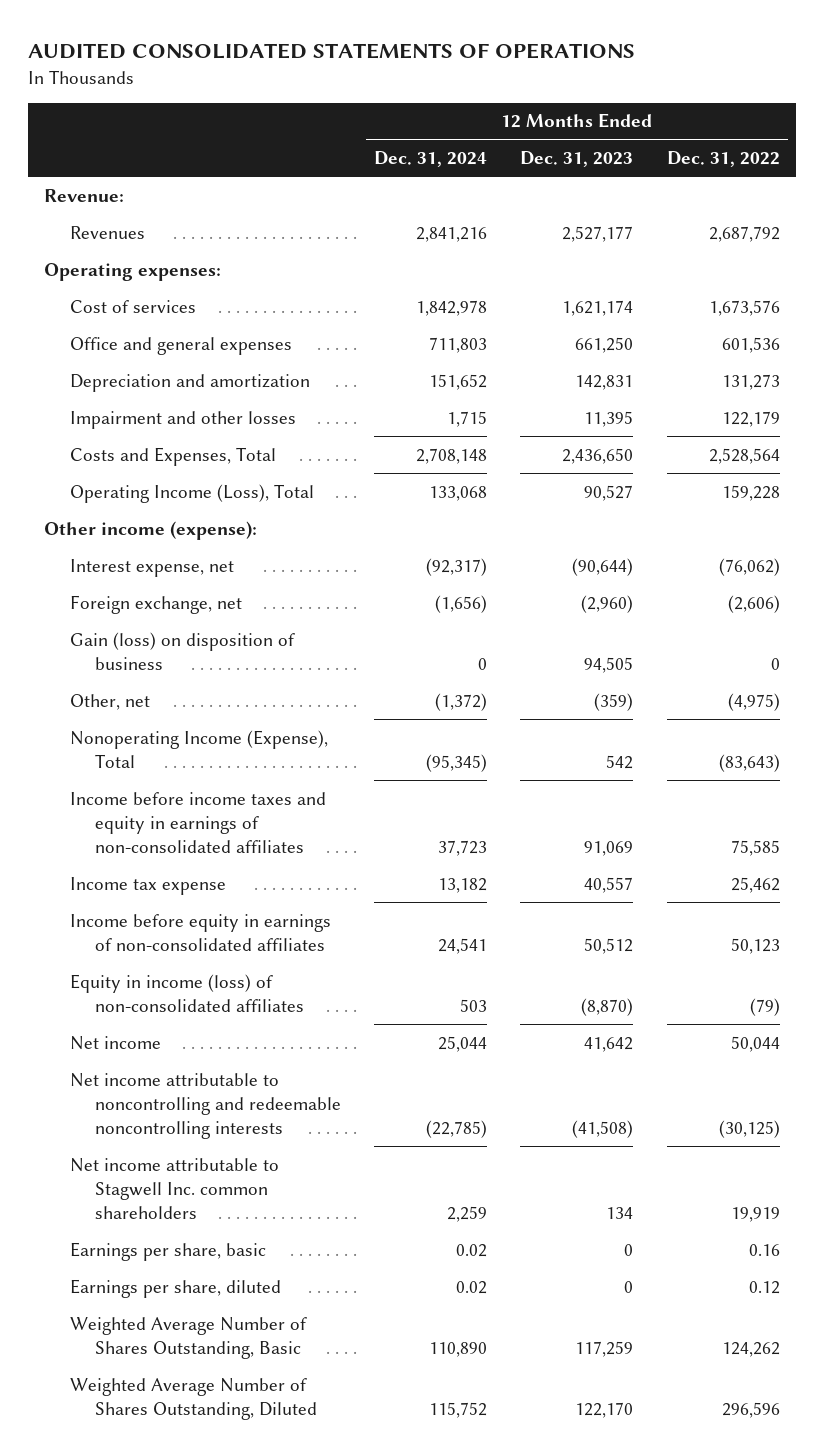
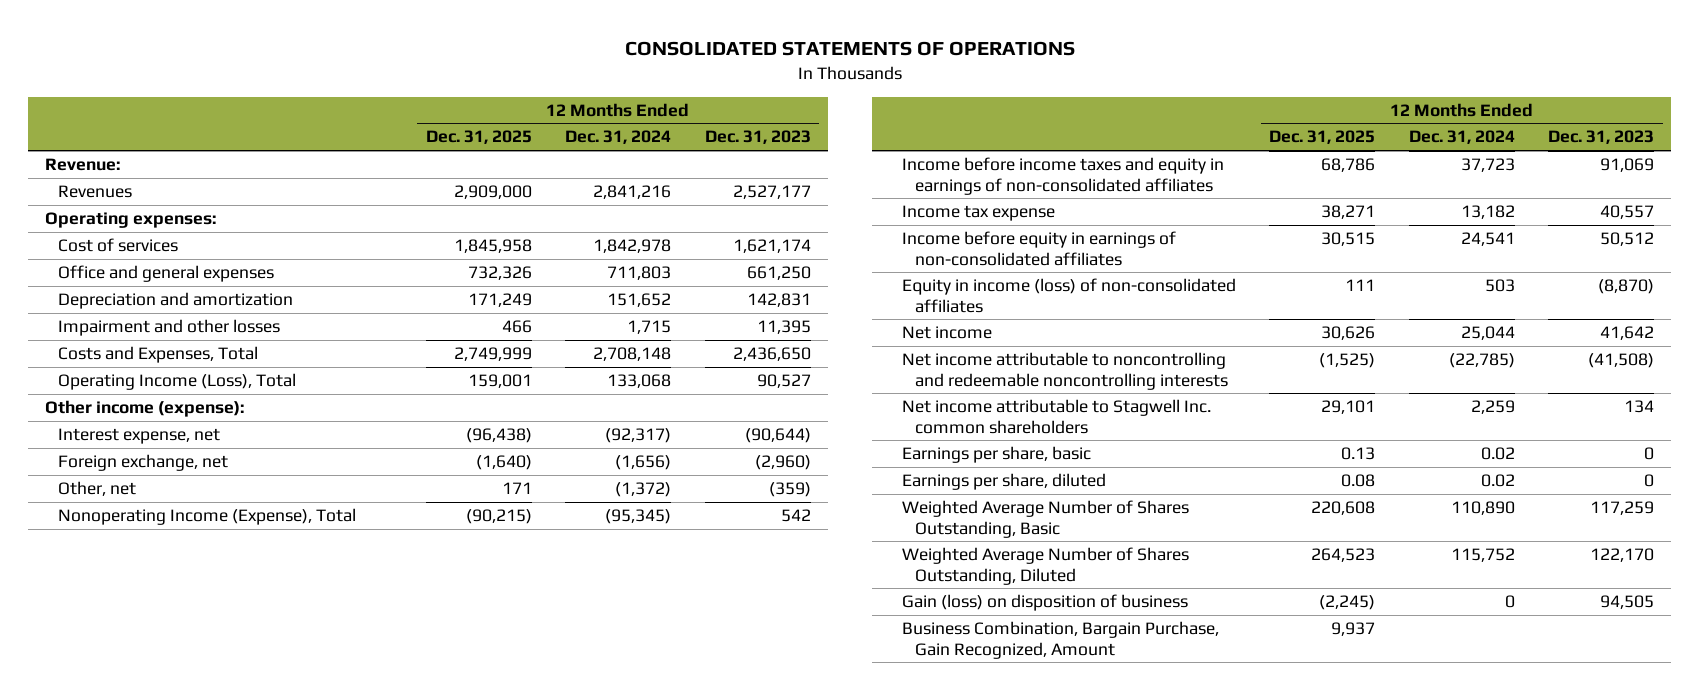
[27,42,635,59] AUDITED CONSOLIDATED STATEMENTS OF OPERATIONS -> [624,41,1075,57] CONSOLIDATED STATEMENTS OF OPERATIONS
[666,151,780,168] Dec. 31, 2022 -> none
none -> [425,130,532,145] Dec. 31, 2025
[69,631,295,670] Gain (loss) on disposition of business -> [901,594,1188,612] Gain (loss) on disposition of business
none -> [901,621,1219,659] Business Combination, Bargain Purchase, Gain Recognized, Amount

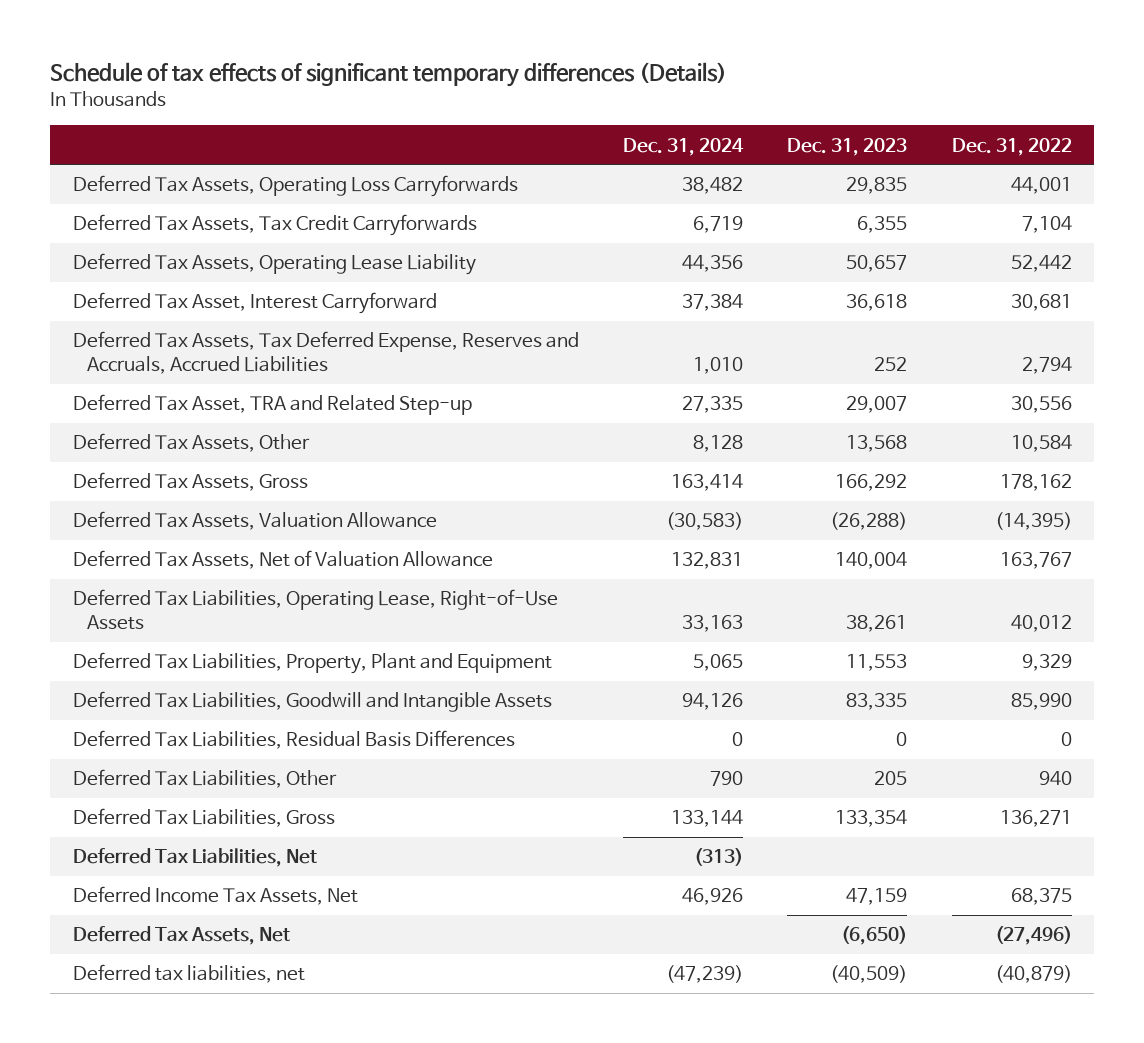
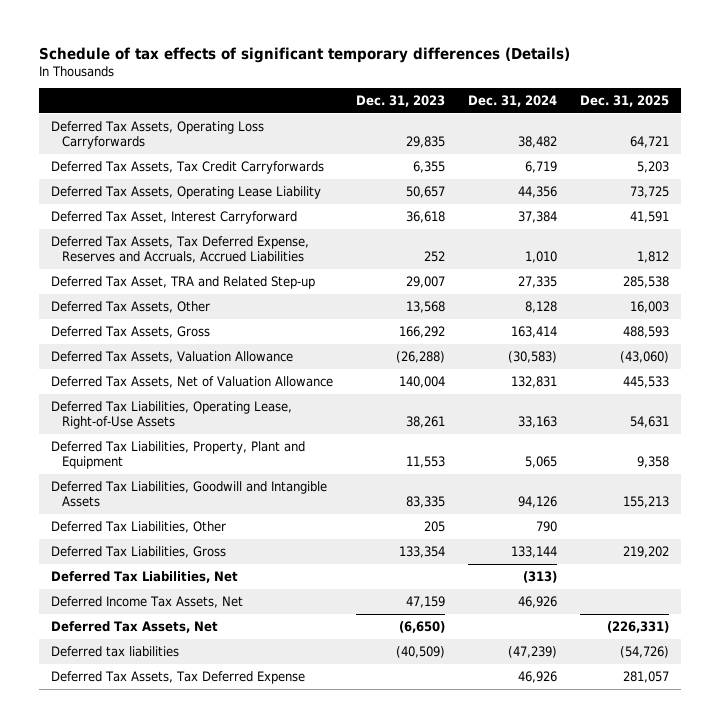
[951,137,1072,156] Dec. 31, 2022 -> none
none -> [580,95,670,108] Dec. 31, 2025
[72,730,515,750] Deferred Tax Liabilities, Residual Basis Differences -> none
[72,964,305,984] Deferred tax liabilities, net -> [50,645,179,657] Deferred tax liabilities
none -> [50,670,305,684] Deferred Tax Assets, Tax Deferred Expense

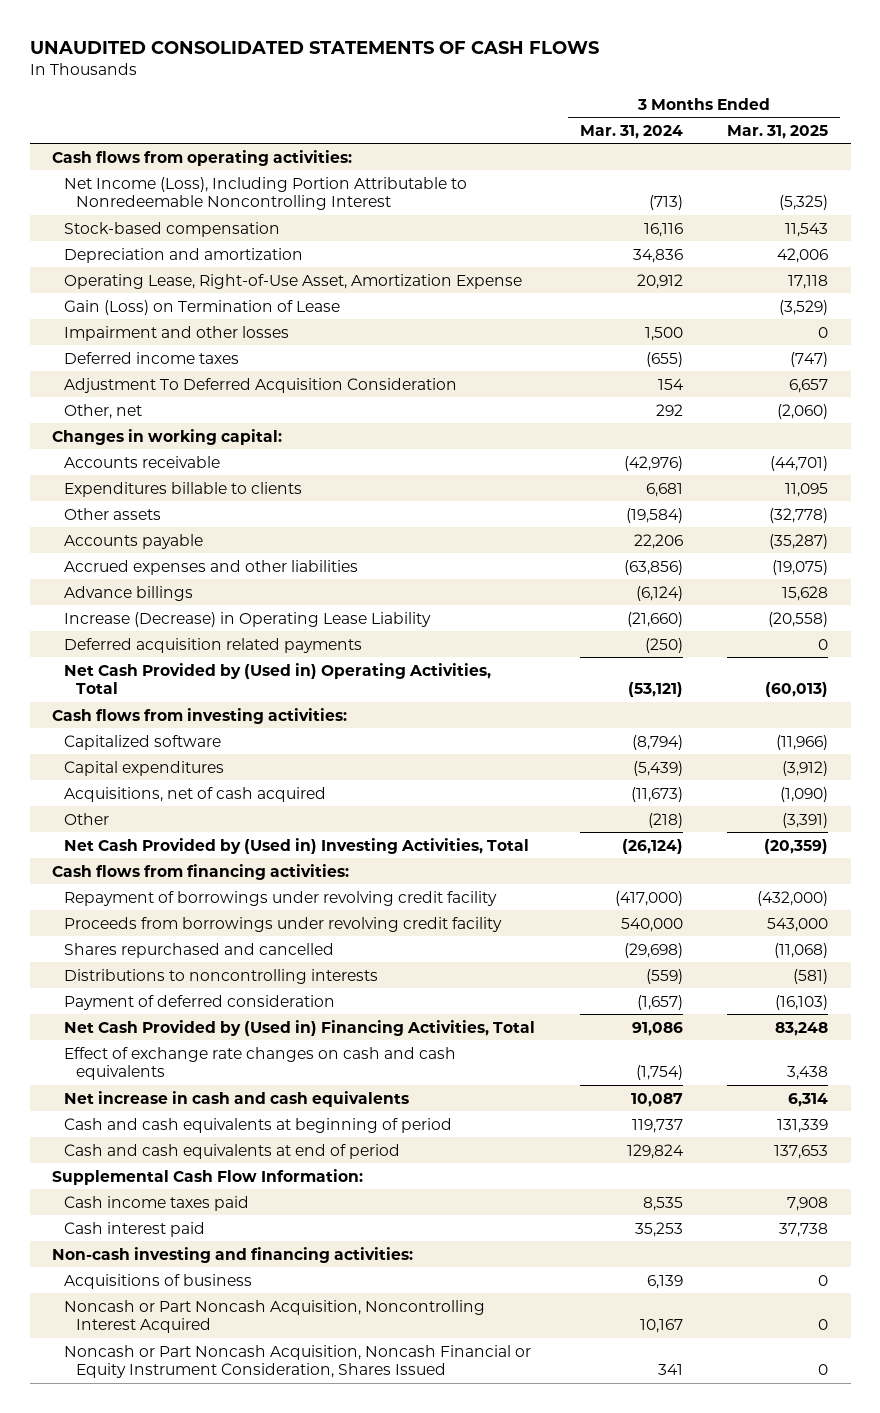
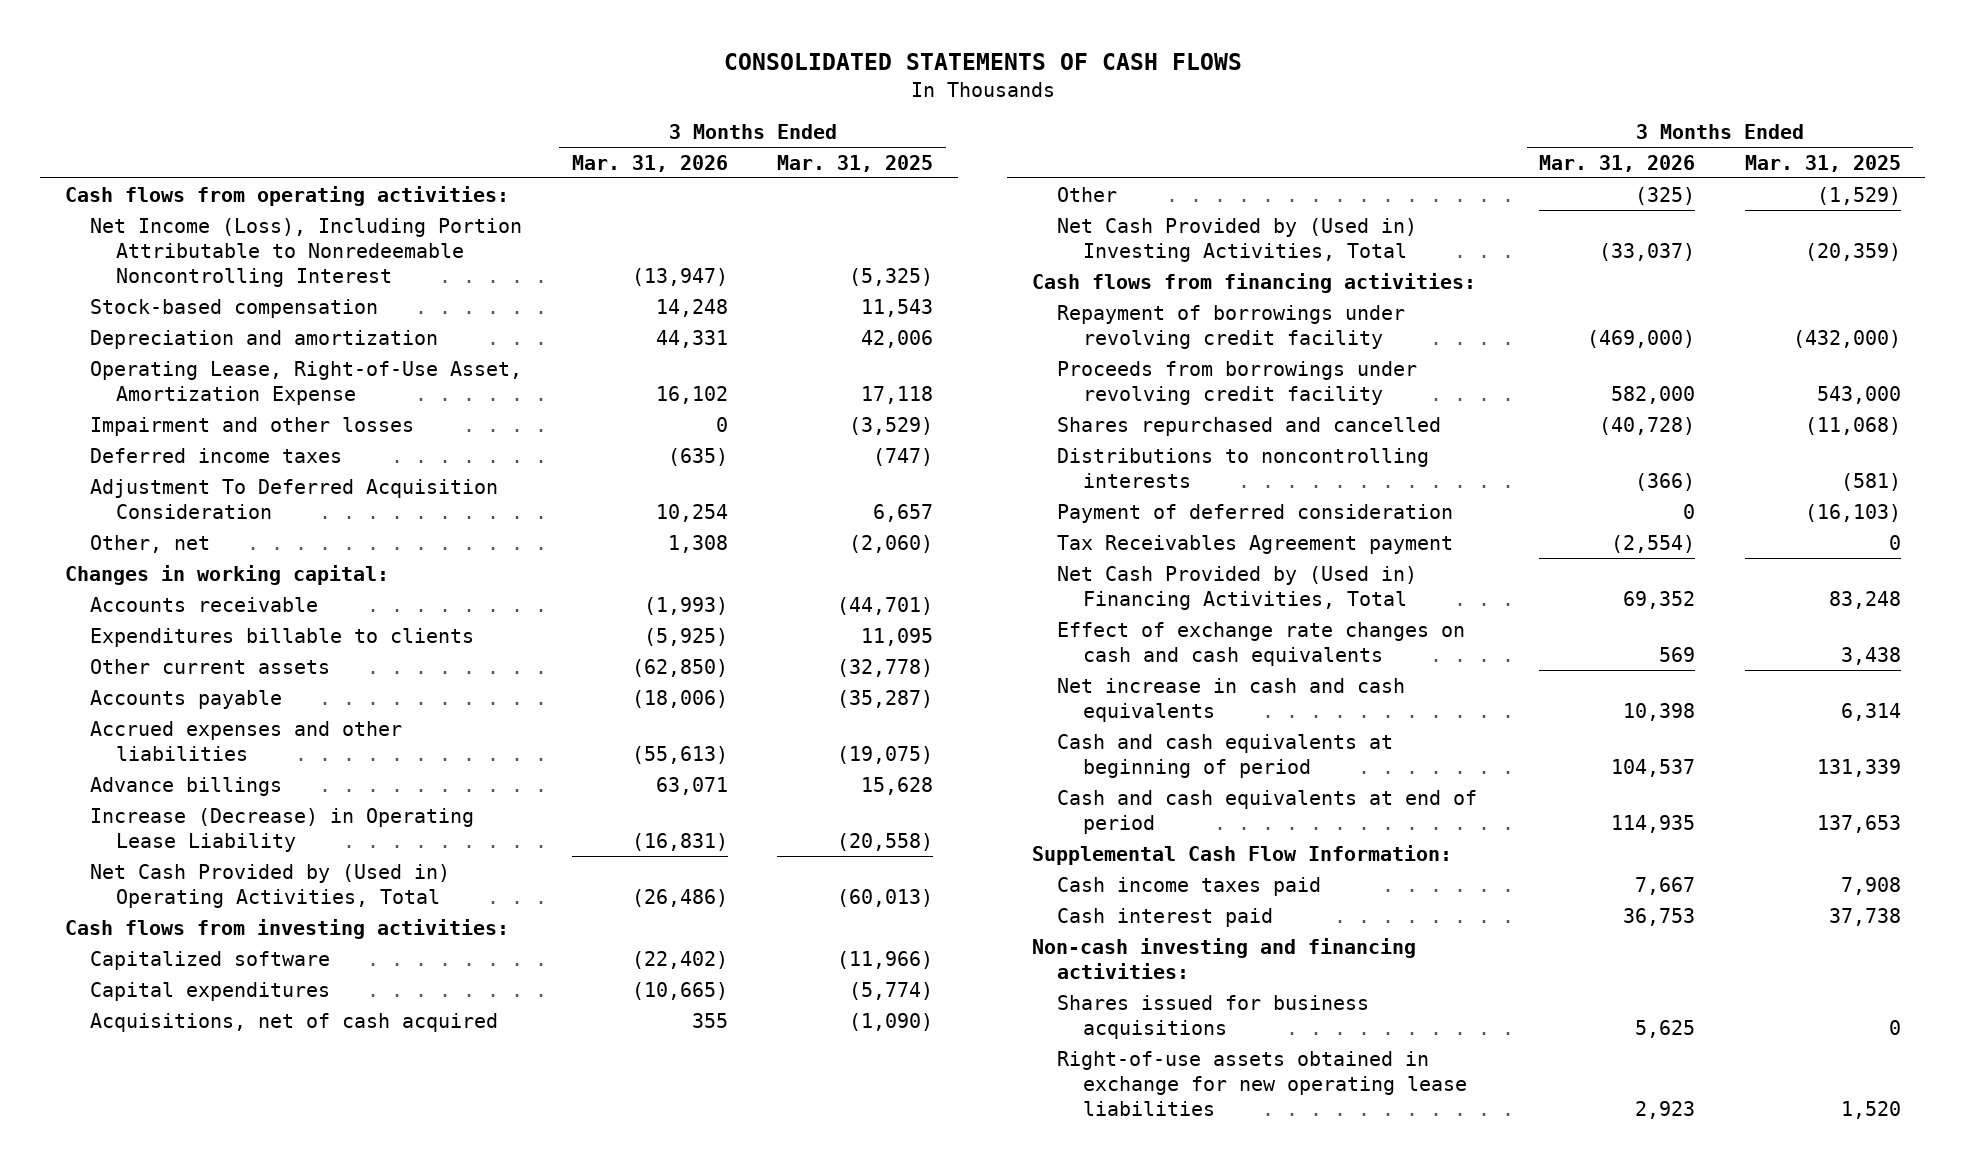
[29,40,599,54] UNAUDITED CONSOLIDATED STATEMENTS OF CASH FLOWS -> [723,53,1242,71] CONSOLIDATED STATEMENTS OF CASH FLOWS
[579,124,683,139] Mar. 31, 2024 -> none
none -> [571,154,728,172] Mar. 31, 2026
[63,299,340,315] Gain (Loss) on Termination of Lease -> none
[818,326,829,338] 0 -> [849,416,934,435] (3,529)
[63,507,161,520] Other assets -> [90,658,331,674] Other current assets
[63,637,362,653] Deferred acquisition related payments -> none
[782,760,829,776] (3,912) -> [849,981,934,1000] (5,774)
[782,812,829,828] (3,391) -> [1816,186,1901,205] (1,529)
none -> [1057,534,1454,554] Tax Receivables Agreement payment
[63,1299,485,1334] Noncash or Part Noncash Acquisition, Noncontrolling Interest Acquired -> none
[63,1344,531,1379] Noncash or Part Noncash Acquisition, Noncash Financial or Equity Instrument Consideration, Shares Issued -> none
[63,1273,252,1289] Acquisitions of business -> [1057,994,1370,1039] Shares issued for business acquisitions
none -> [1057,1050,1467,1116] Right-of-use assets obtained in exchange for new operating lease liabilities

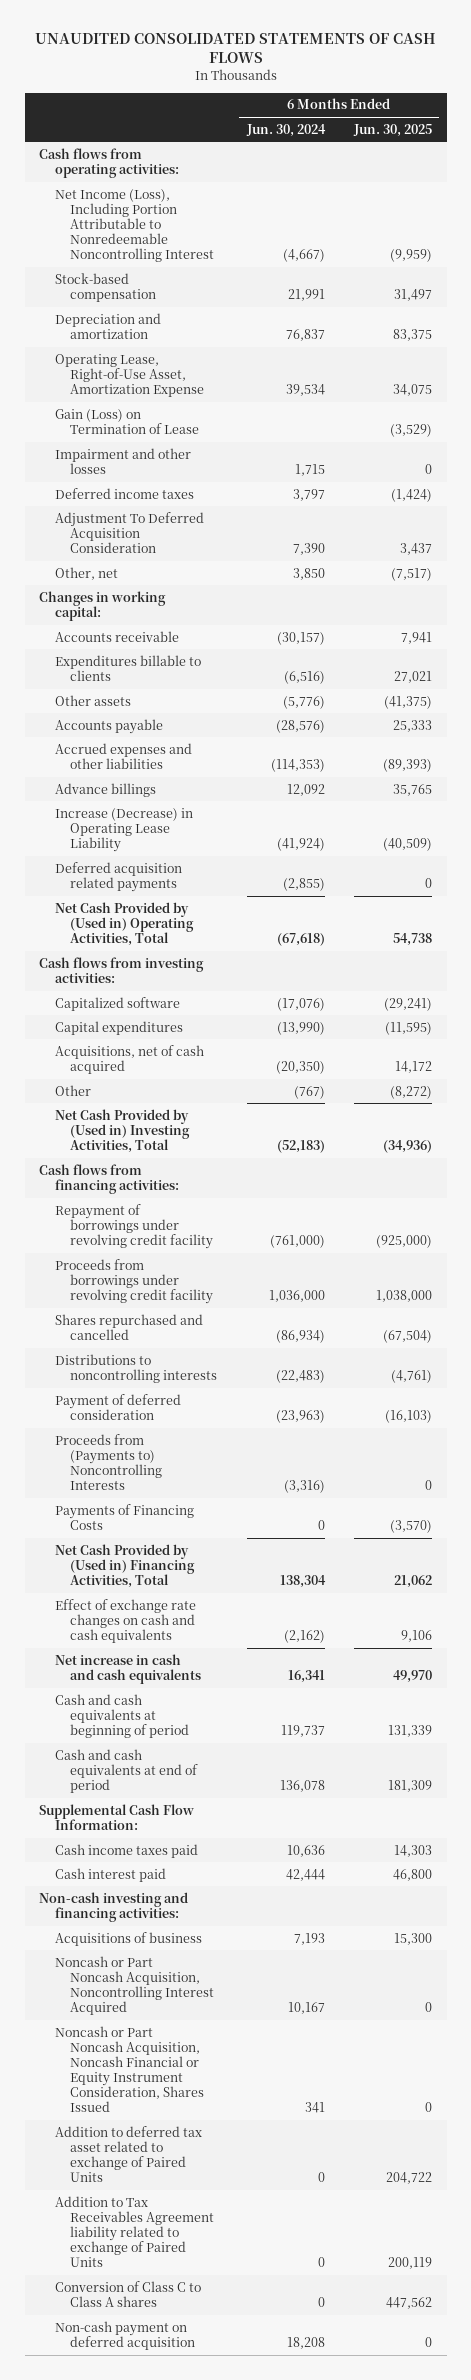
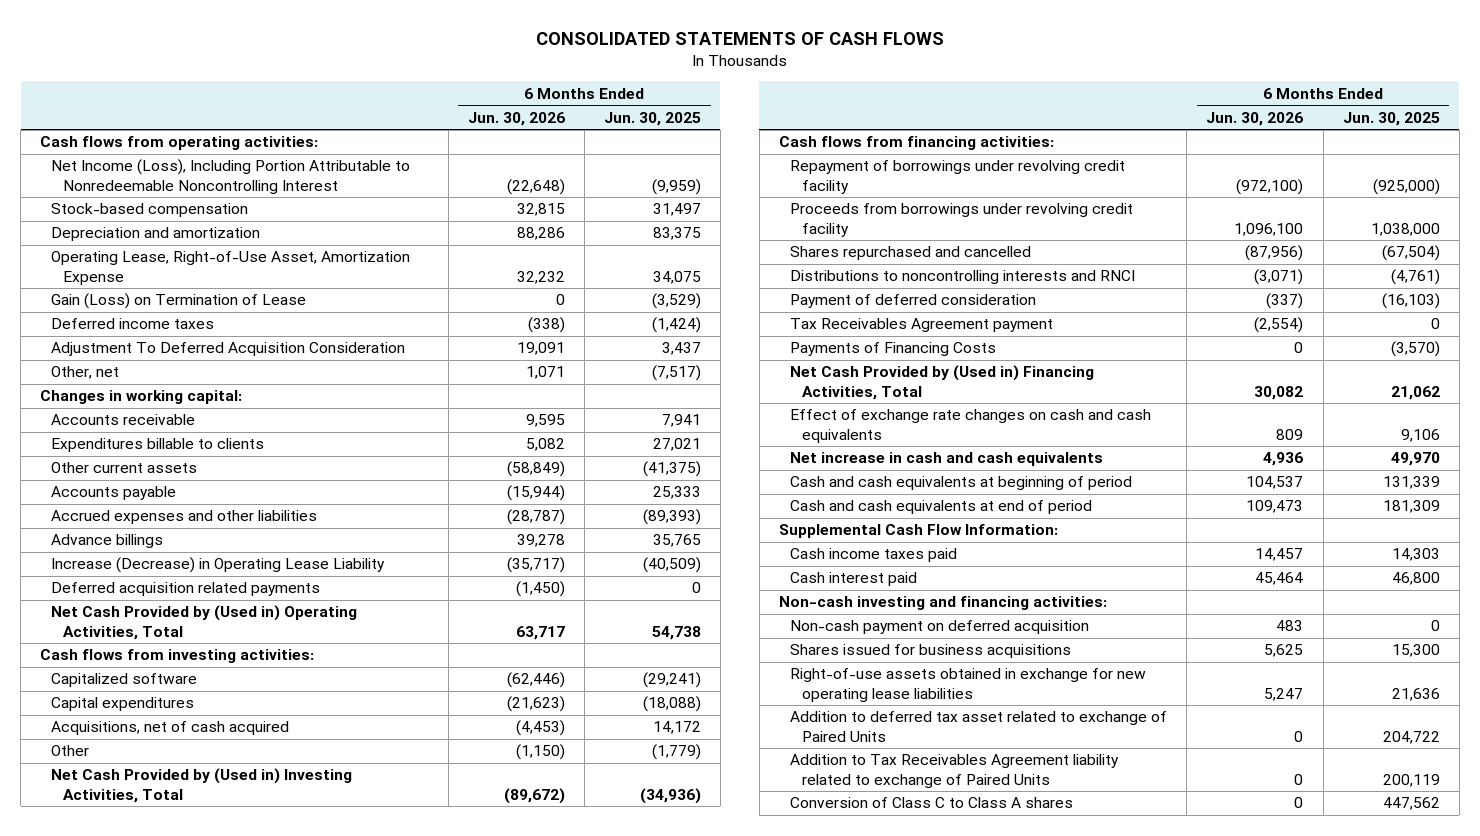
[34,33,436,64] UNAUDITED CONSOLIDATED STATEMENTS OF CASH FLOWS -> [535,31,944,45] CONSOLIDATED STATEMENTS OF CASH FLOWS
[245,123,326,137] Jun. 30, 2024 -> none
none -> [467,111,565,126] Jun. 30, 2026
[54,447,191,474] Impairment and other losses -> none
[54,694,131,706] Other assets -> [51,462,198,474] Other current assets
[384,1021,432,1035] (11,595) -> [642,696,701,713] (18,088)
[389,1085,432,1099] (8,272) -> [651,744,701,761] (1,779)
[54,1353,218,1383] Distributions to noncontrolling interests -> [790,270,1136,285] Distributions to noncontrolling interests and RNCI
[54,1433,163,1491] Proceeds from (Payments to) Noncontrolling Interests -> none
none -> [790,318,1054,333] Tax Receivables Agreement payment
[54,1955,215,2016] Noncash or Part Noncash Acquisition, Noncontrolling Interest Acquired -> none
[54,2025,205,2113] Noncash or Part Noncash Acquisition, Noncash Financial or Equity Instrument Consideration, Shares Issued -> none
[54,2320,196,2350] Non-cash payment on deferred acquisition -> [790,620,1090,635] Non-cash payment on deferred acquisition
[54,1931,202,1946] Acquisitions of business -> [790,644,1072,659] Shares issued for business acquisitions
none -> [790,668,1147,702] Right-of-use assets obtained in exchange for new operating lease liabilities

